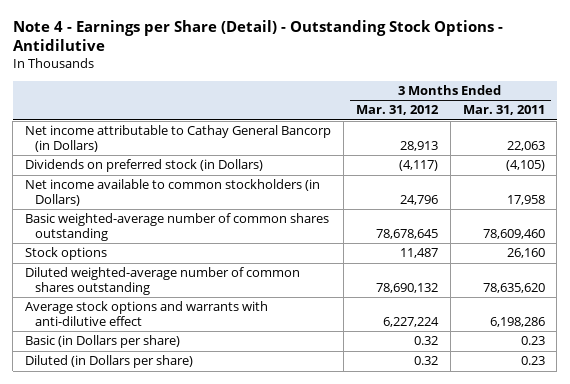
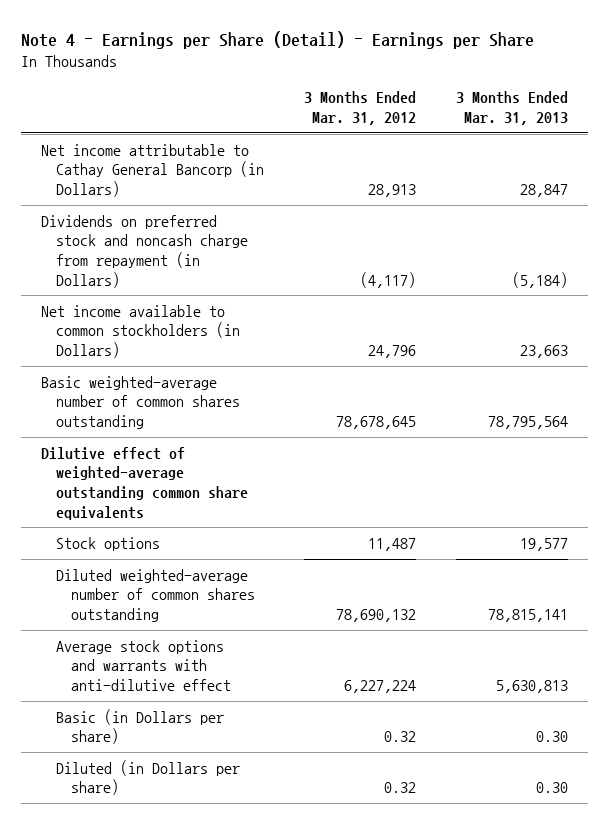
[12,20,503,52] Note 4 - Earnings per Share (Detail) - Outstanding Stock Options - Antidilutive -> [21,31,535,50] Note 4 - Earnings per Share (Detail) - Earnings per Share
[462,105,545,116] Mar. 31, 2011 -> none
none -> [455,91,568,125] 3 Months Ended Mar. 31, 2013
[25,159,264,173] Dividends on preferred stock (in Dollars) -> [41,214,248,288] Dividends on preferred stock and noncash charge from repayment (in Dollars)
none -> [41,446,248,520] Dilutive effect of weighted-average outstanding common share equivalents

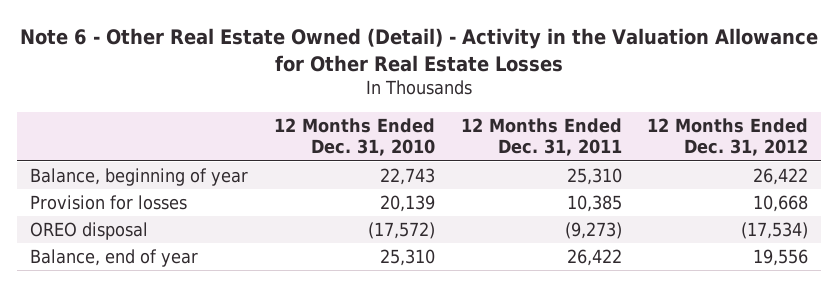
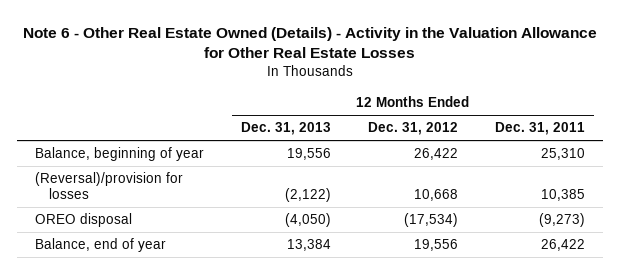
[20,28,819,73] Note 6 - Other Real Estate Owned (Detail) - Activity in the Valuation Allowance for Other Real Estate Losses -> [22,26,597,59] Note 6 - Other Real Estate Owned (Details) - Activity in the Valuation Allowance for Other Real Estate Losses
[273,117,435,157] 12 Months Ended Dec. 31, 2010 -> none
none -> [240,122,331,136] Dec. 31, 2013
[30,194,188,210] Provision for losses -> [35,172,184,200] (Reversal)/provision for losses

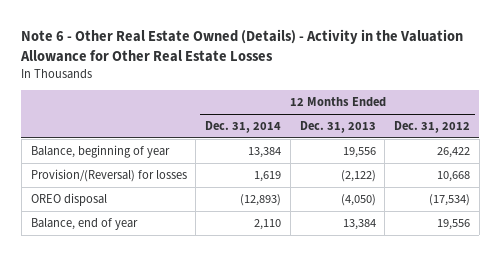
[494,122,585,136] Dec. 31, 2011 -> none
none -> [205,120,282,133] Dec. 31, 2014
[35,172,184,200] (Reversal)/provision for losses -> [30,168,187,182] Provision/(Reversal) for losses

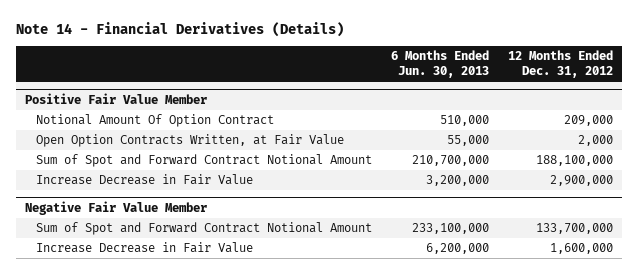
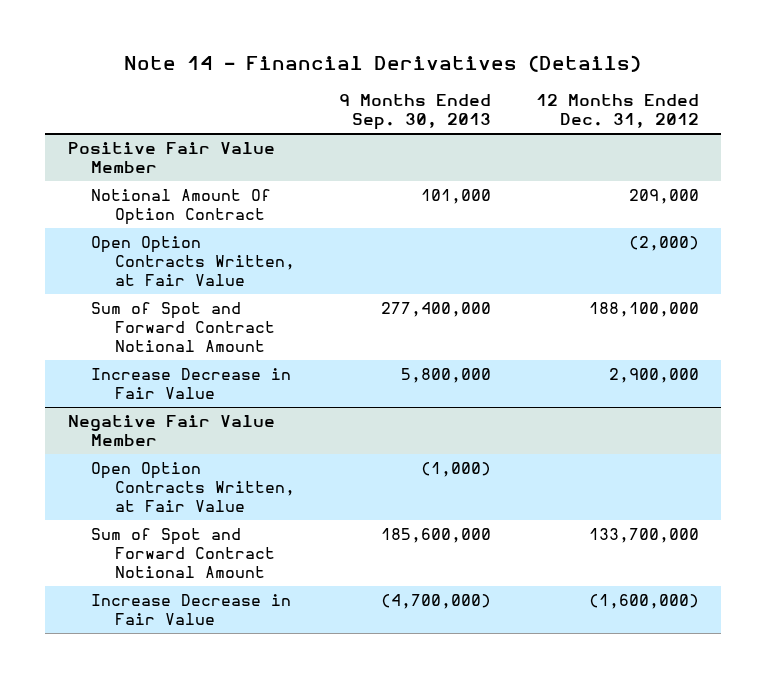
[390,50,489,79] 6 Months Ended Jun. 30, 2013 -> none
none -> [339,94,492,131] 9 Months Ended Sep. 30, 2013
[577,135,613,147] 2,000 -> [629,236,700,252] (2,000)
none -> [91,462,295,512] Open Option Contracts Written, at Fair Value
[549,243,613,255] 1,600,000 -> [589,594,700,610] (1,600,000)

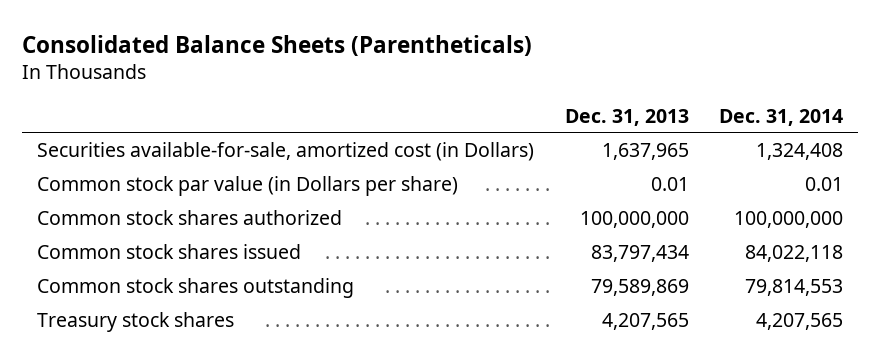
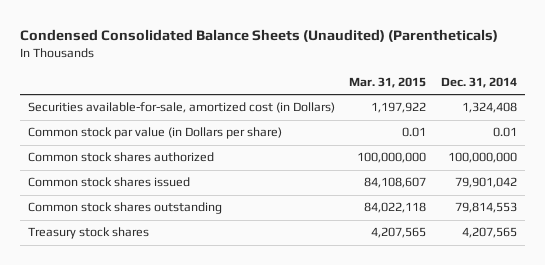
[22,34,533,56] Consolidated Balance Sheets (Parentheticals) -> [20,28,499,42] Condensed Consolidated Balance Sheets (Unaudited) (Parentheticals)
[564,108,689,126] Dec. 31, 2013 -> none
none -> [349,76,427,88] Mar. 31, 2015
[745,244,844,262] 84,022,118 -> [455,177,518,189] 79,901,042

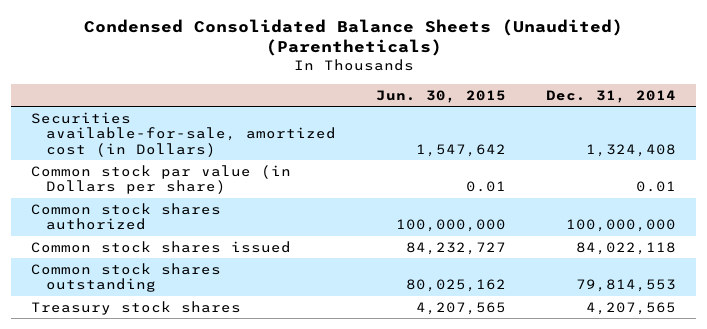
[349,76,427,88] Mar. 31, 2015 -> none
none -> [376,89,507,103] Jun. 30, 2015
[455,177,518,189] 79,901,042 -> [576,241,677,255] 84,022,118

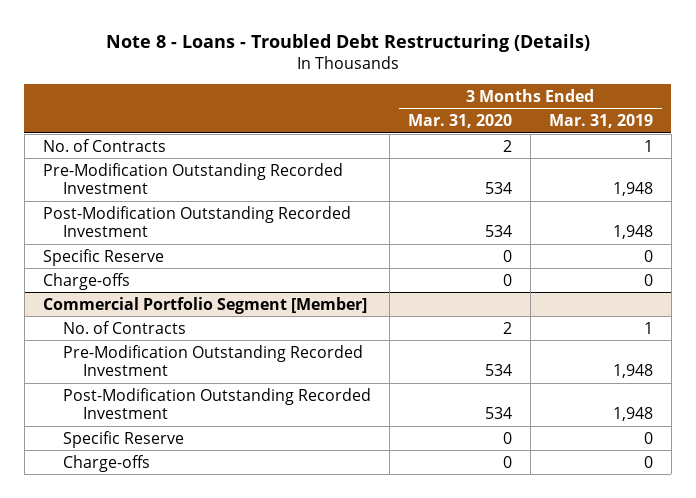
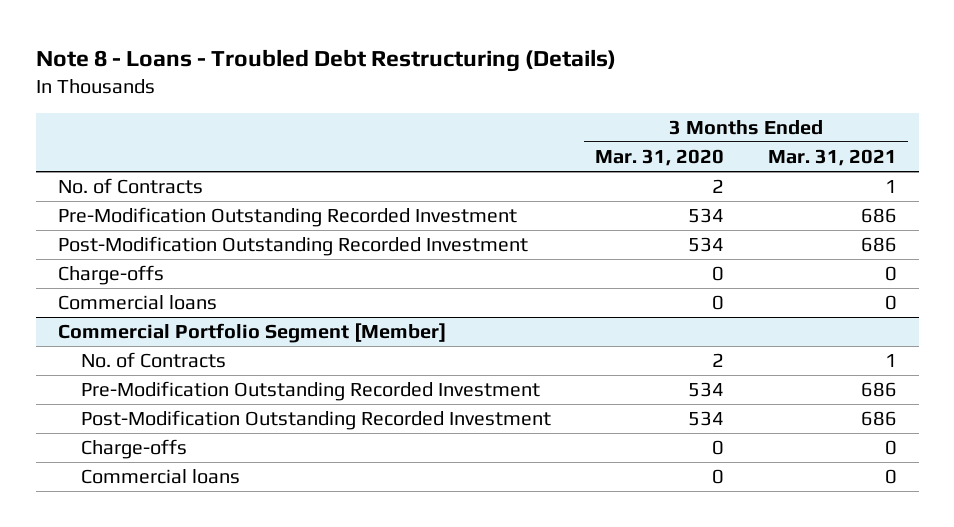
[548,114,653,129] Mar. 31, 2019 -> none
none -> [767,148,897,166] Mar. 31, 2021
[42,248,164,266] Specific Reserve -> none
none -> [57,294,217,310] Commercial loans
[62,430,184,448] Specific Reserve -> none
none -> [80,468,240,484] Commercial loans

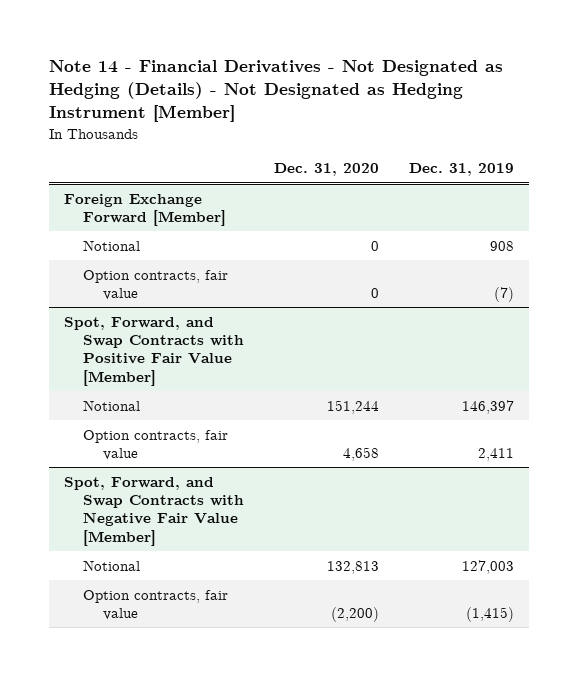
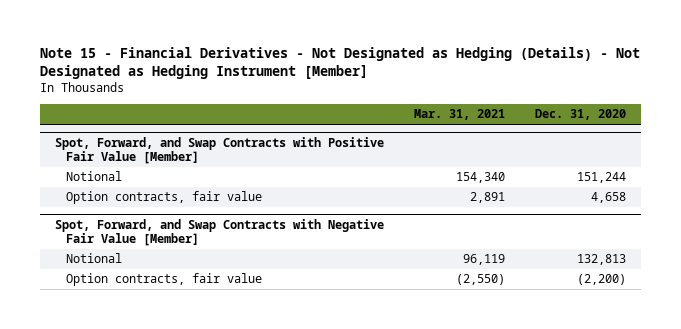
[48,60,503,123] Note 14 - Financial Derivatives - Not Designated as Hedging (Details) - Not Designated as Hedging Instrument [Member] -> [39,46,640,80] Note 15 - Financial Derivatives - Not Designated as Hedging (Details) - Not Designated as Hedging Instrument [Member]
[409,163,515,177] Dec. 31, 2019 -> none
none -> [413,109,505,121] Mar. 31, 2021
[63,193,227,227] Foreign Exchange Forward [Member] -> none
[83,239,141,251] Notional -> none
[83,269,229,301] Option contracts, fair value -> none

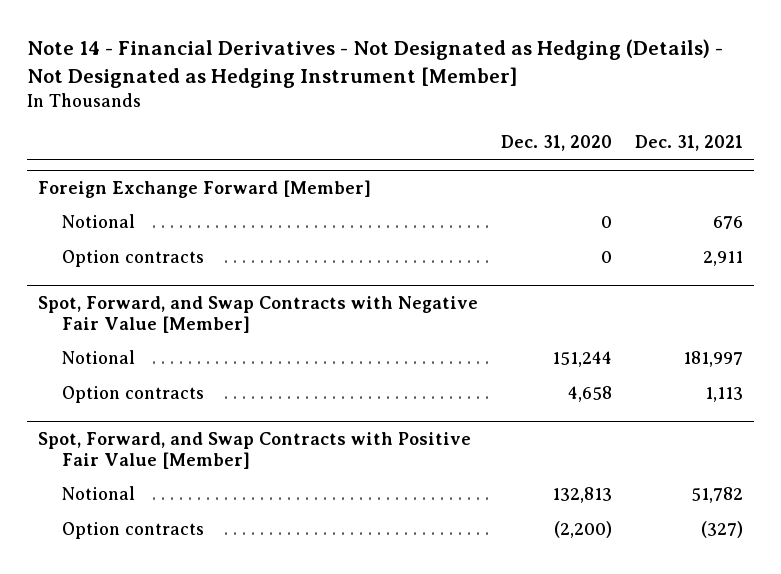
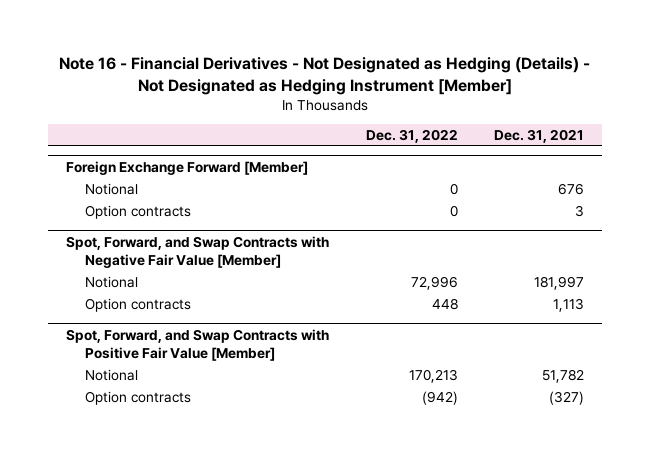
[26,38,723,88] Note 14 - Financial Derivatives - Not Designated as Hedging (Details) - Not Designated as Hedging Instrument [Member] -> [59,57,591,95] Note 16 - Financial Derivatives - Not Designated as Hedging (Details) - Not Designated as Hedging Instrument [Member]
[500,135,612,152] Dec. 31, 2020 -> none
none -> [365,128,458,143] Dec. 31, 2022
[702,251,743,267] 2,911 -> [575,205,585,218] 3

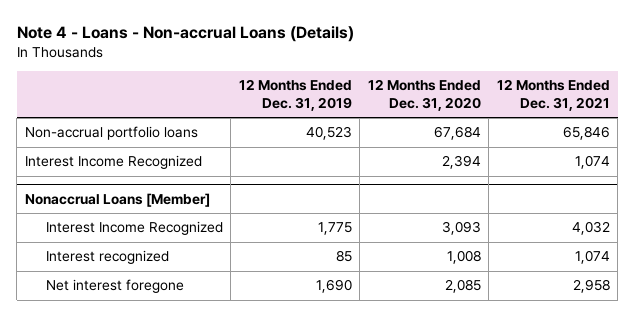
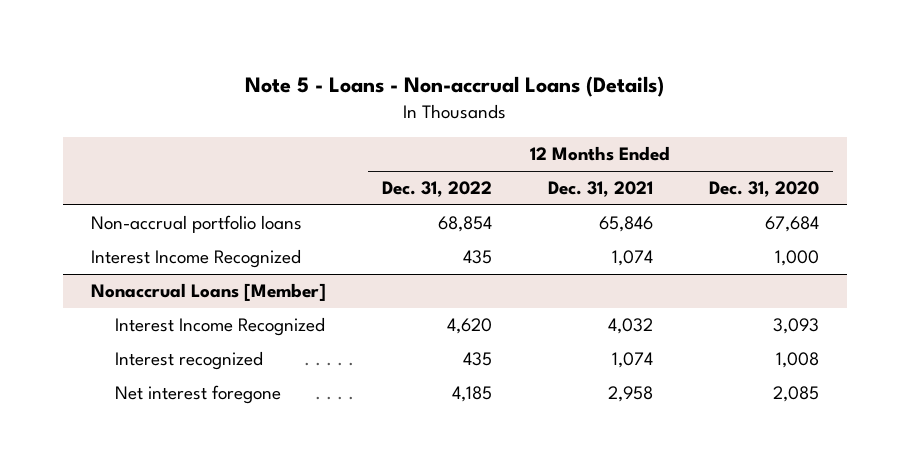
[16,26,354,43] Note 4 - Loans - Non-accrual Loans (Details) -> [244,76,664,98] Note 5 - Loans - Non-accrual Loans (Details)
[238,79,352,111] 12 Months Ended Dec. 31, 2019 -> none
none -> [381,181,492,198] Dec. 31, 2022
[441,155,481,170] 2,394 -> [774,250,819,267] 1,000

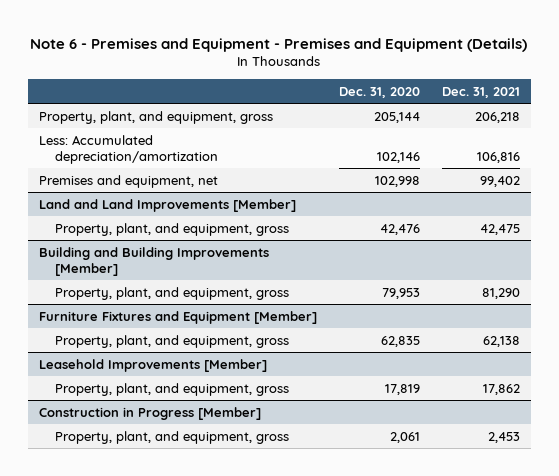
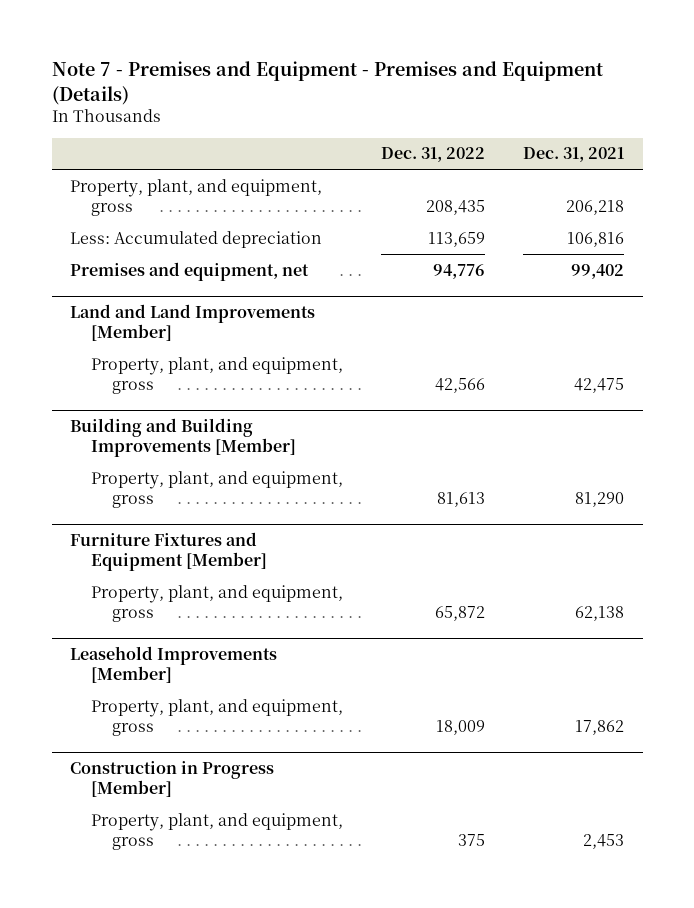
[30,37,528,52] Note 6 - Premises and Equipment - Premises and Equipment (Details) -> [51,61,603,105] Note 7 - Premises and Equipment - Premises and Equipment (Details)
[338,87,420,99] Dec. 31, 2020 -> none
none -> [381,147,486,163] Dec. 31, 2022
[39,134,218,164] Less: Accumulated depreciation/amortization -> [70,230,323,248] Less: Accumulated depreciation

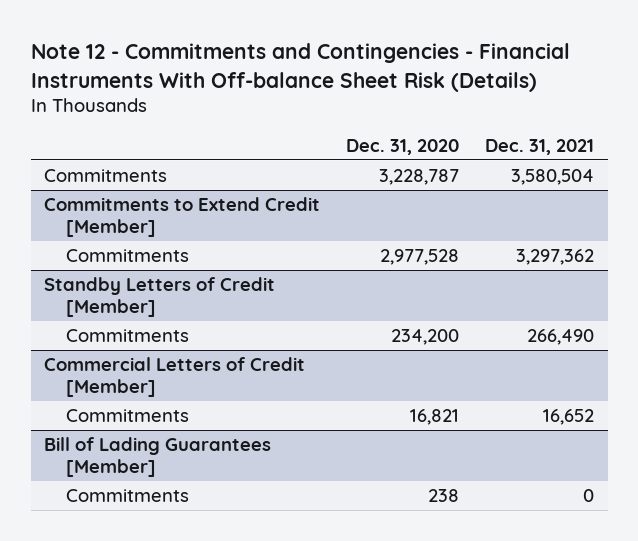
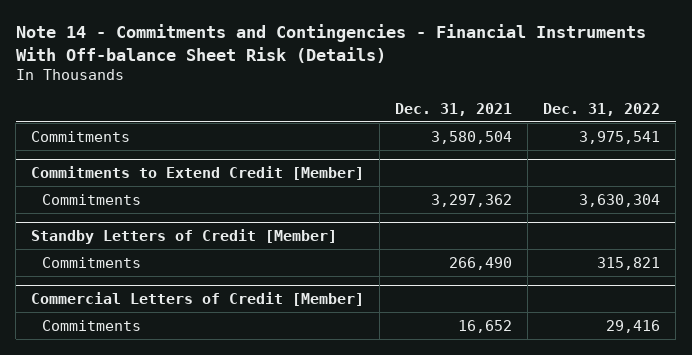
[30,43,570,92] Note 12 - Commitments and Contingencies - Financial Instruments With Off-balance Sheet Risk (Details) -> [15,24,646,63] Note 14 - Commitments and Contingencies - Financial Instruments With Off-balance Sheet Risk (Details)
[346,138,460,155] Dec. 31, 2020 -> none
none -> [543,102,661,116] Dec. 31, 2022
[43,437,271,478] Bill of Lading Guarantees [Member] -> none
[66,489,190,503] Commitments -> none

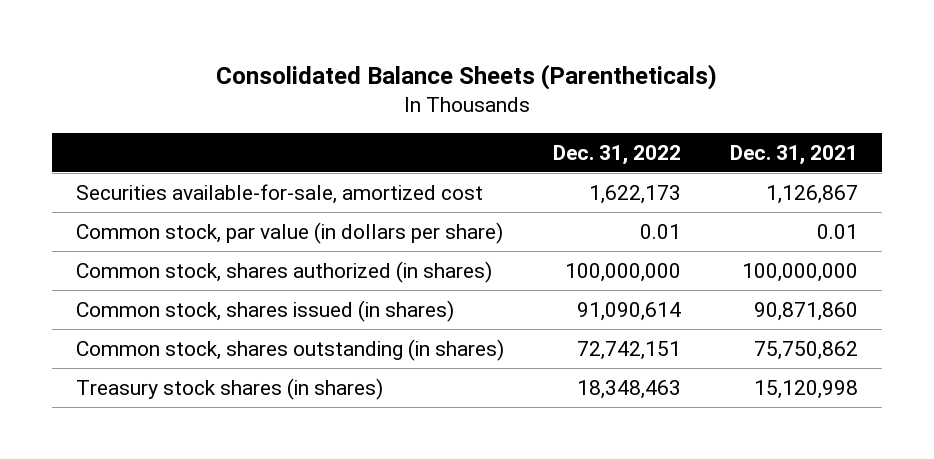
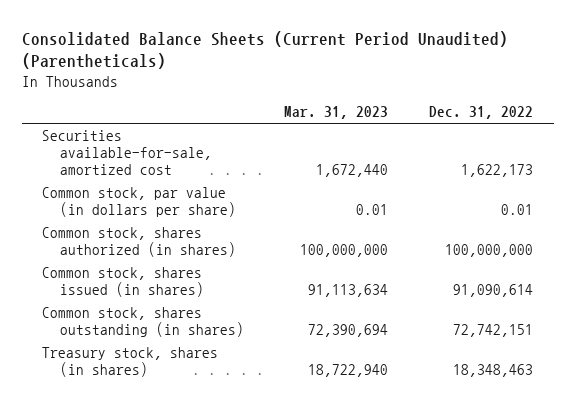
[215,63,717,90] Consolidated Balance Sheets (Parentheticals) -> [21,31,508,70] Consolidated Balance Sheets (Current Period Unaudited) (Parentheticals)
[729,144,858,165] Dec. 31, 2021 -> none
none -> [284,106,389,120] Mar. 31, 2023
[76,377,384,400] Treasury stock shares (in shares) -> [42,347,219,377] Treasury stock, shares (in shares)

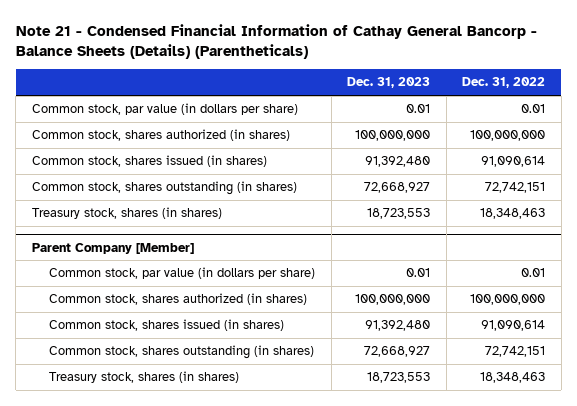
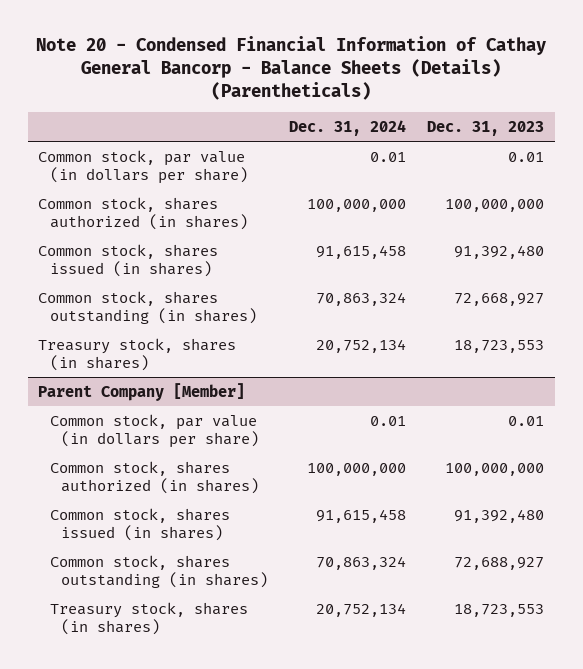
[15,24,537,60] Note 21 - Condensed Financial Information of Cathay General Bancorp - Balance Sheets (Details) (Parentheticals) -> [36,35,547,101] Note 20 - Condensed Financial Information of Cathay General Bancorp - Balance Sheets (Details) (Parentheticals)
[462,77,546,89] Dec. 31, 2022 -> none
none -> [289,119,407,136] Dec. 31, 2024
[364,346,431,358] 72,668,927 -> [454,556,545,570] 72,688,927

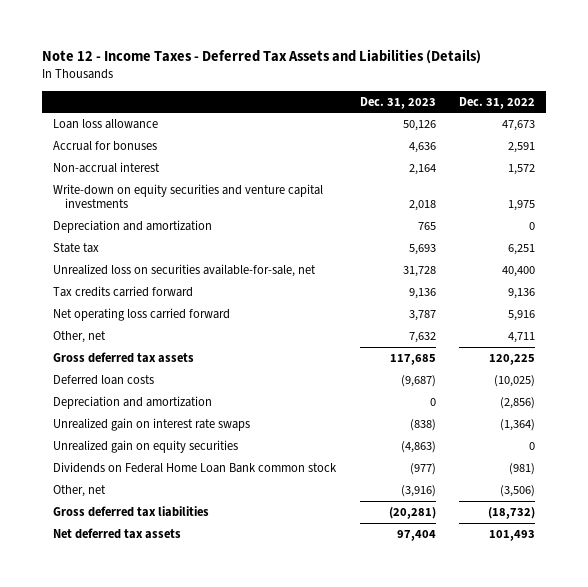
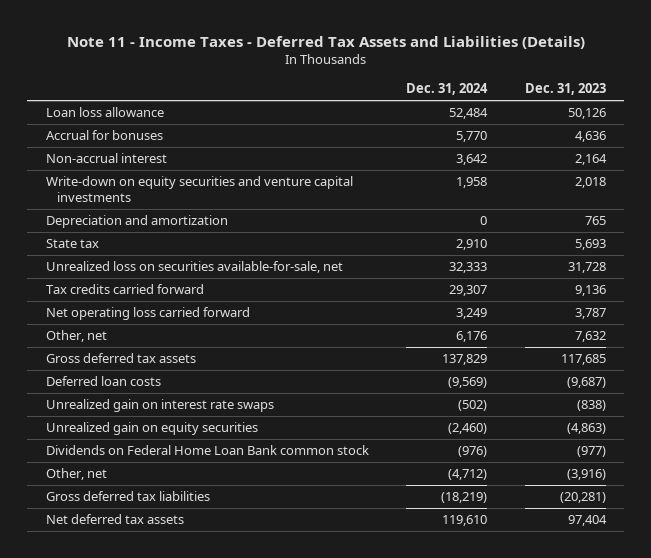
[41,49,481,65] Note 12 - Income Taxes - Deferred Tax Assets and Liabilities (Details) -> [66,35,585,49] Note 11 - Income Taxes - Deferred Tax Assets and Liabilities (Details)
[458,96,535,109] Dec. 31, 2022 -> none
none -> [406,83,489,96] Dec. 31, 2024
[53,396,213,410] Depreciation and amortization -> none

